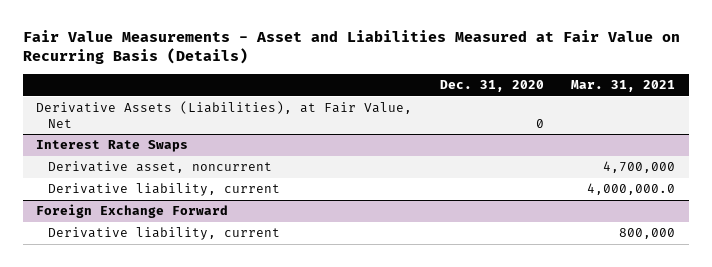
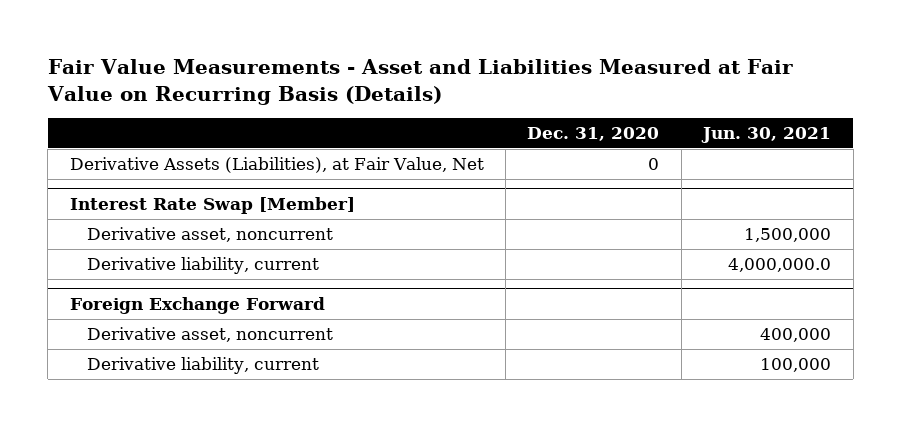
[571,80,676,93] Mar. 31, 2021 -> none
none -> [701,126,832,143] Jun. 30, 2021
[36,140,189,153] Interest Rate Swaps -> [69,197,355,215] Interest Rate Swap [Member]
none -> [87,327,334,343] Derivative asset, noncurrent

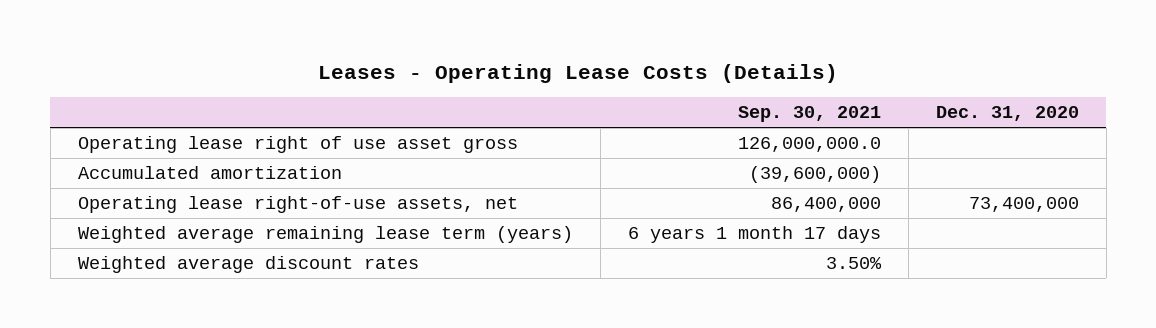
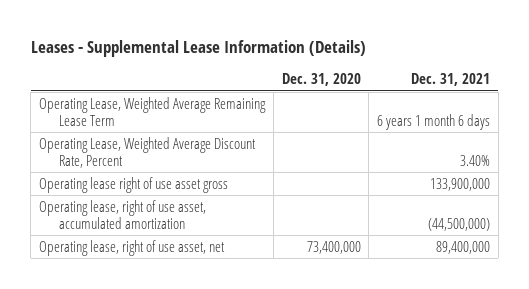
[318,63,839,83] Leases - Operating Lease Costs (Details) -> [30,40,366,58] Leases - Supplemental Lease Information (Details)
[737,106,881,123] Sep. 30, 2021 -> none
none -> [411,73,491,87] Dec. 31, 2021
none -> [39,96,267,126] Operating Lease, Weighted Average Remaining Lease Term
none -> [39,136,257,168] Operating Lease, Weighted Average Discount Rate, Percent
[77,226,573,244] Weighted average remaining lease term (years) -> none
[77,256,419,274] Weighted average discount rates -> none
[77,166,342,180] Accumulated amortization -> [39,199,207,229] Operating lease, right of use asset, accumulated amortization
[77,196,518,214] Operating lease right-of-use assets, net -> [39,239,226,256] Operating lease, right of use asset, net

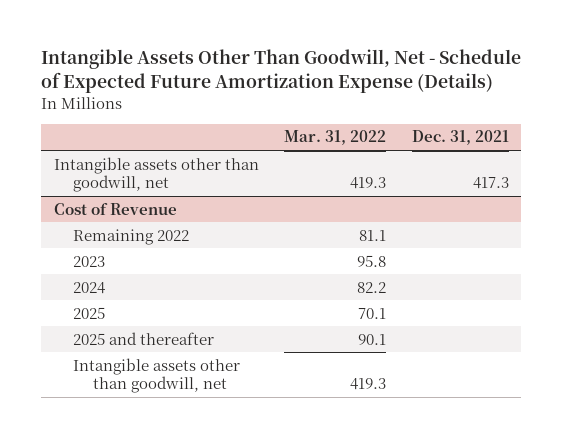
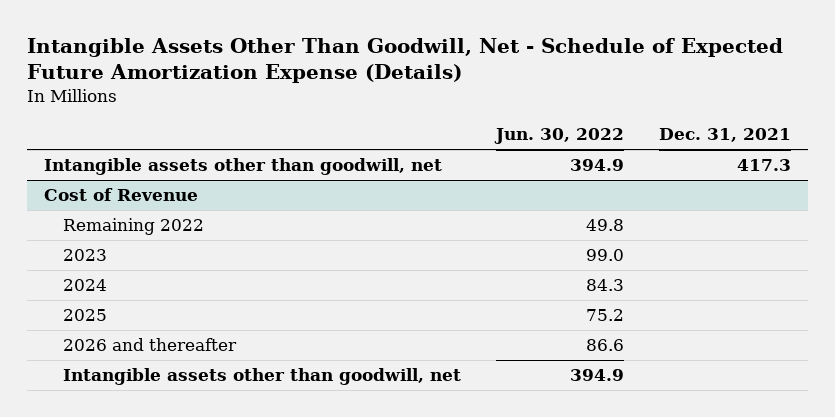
[284,130,387,146] Mar. 31, 2022 -> none
none -> [493,128,624,145] Jun. 30, 2022
[73,331,215,345] 2025 and thereafter -> [63,338,238,352] 2026 and thereafter

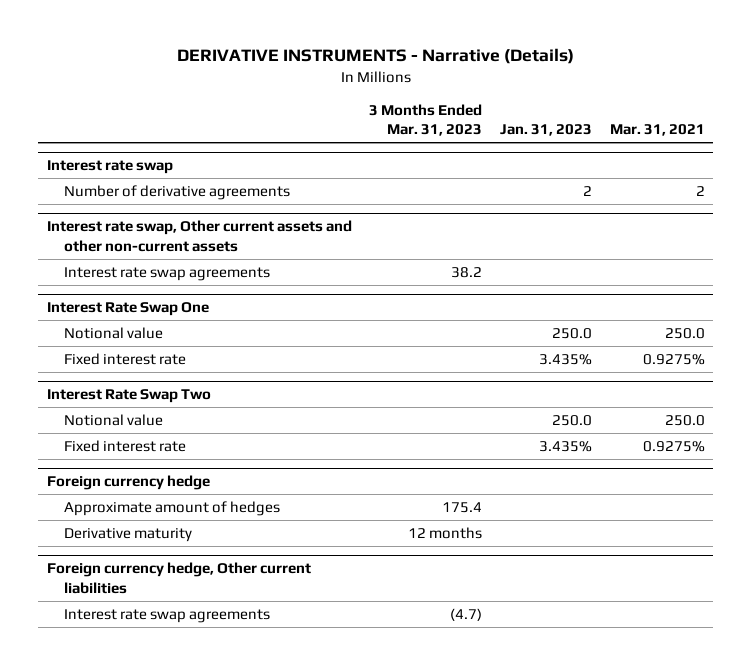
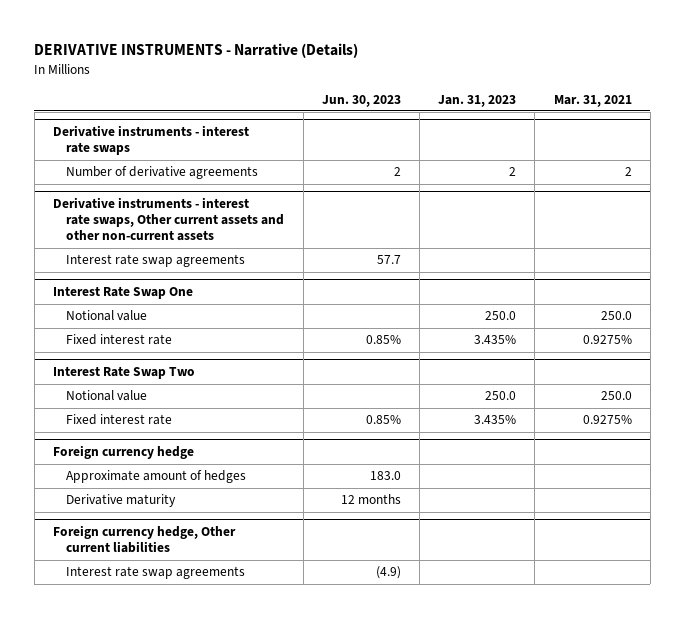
[369,103,483,137] 3 Months Ended Mar. 31, 2023 -> none
none -> [321,94,401,107] Jun. 30, 2023
[46,160,173,175] Interest rate swap -> [53,125,250,156] Derivative instruments - interest rate swaps
[46,220,352,252] Interest rate swap, Other current assets and other non-current assets -> [53,197,285,242] Derivative instruments - interest rate swaps, Other current assets and other non-current assets

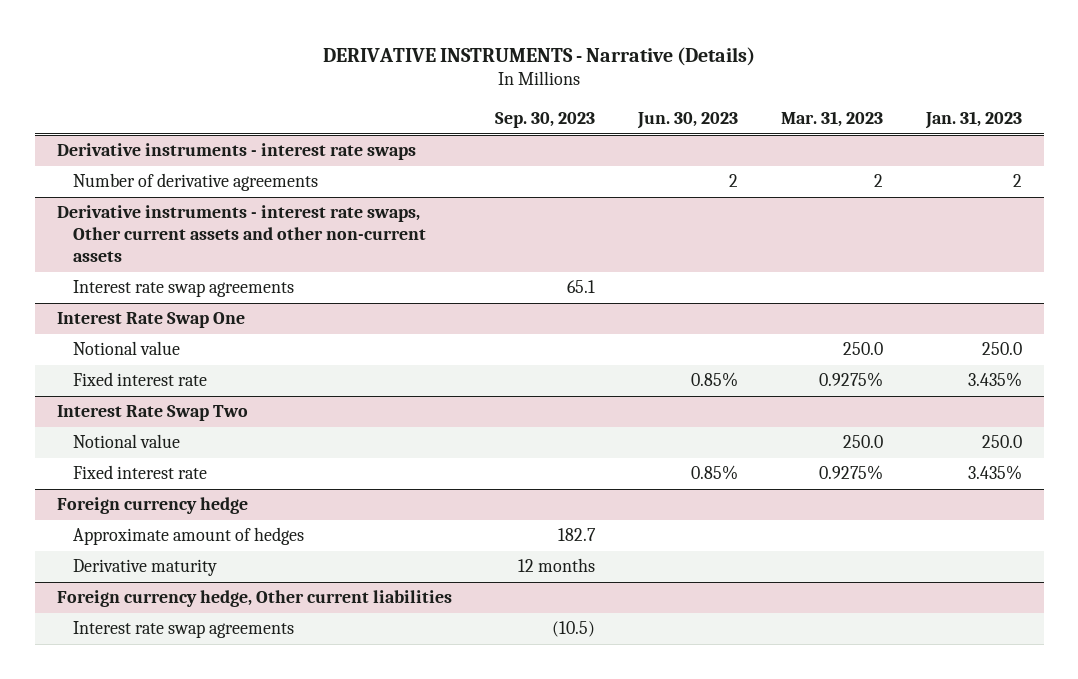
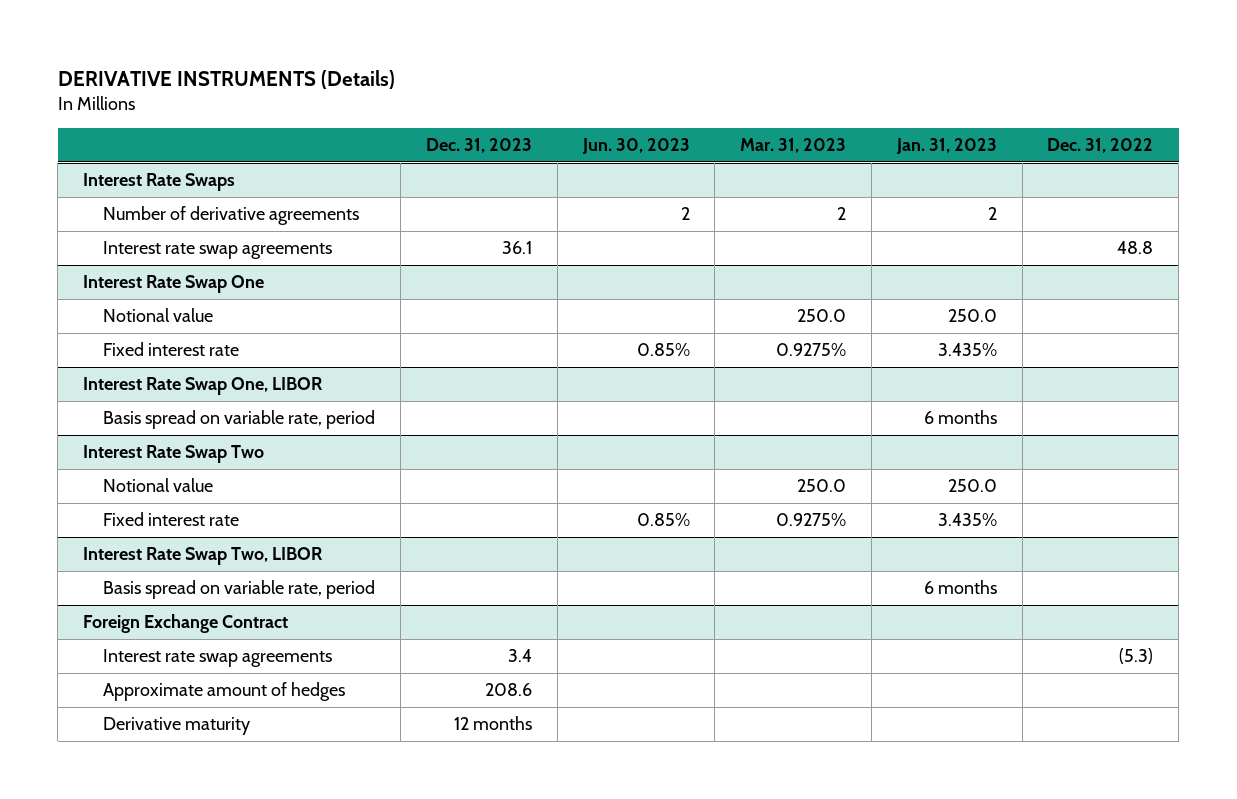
[323,46,756,66] DERIVATIVE INSTRUMENTS - Narrative (Details) -> [57,69,395,89] DERIVATIVE INSTRUMENTS (Details)
[494,111,595,128] Sep. 30, 2023 -> none
none -> [426,138,533,154] Dec. 31, 2023
none -> [1047,138,1154,154] Dec. 31, 2022
[56,143,416,161] Derivative instruments - interest rate swaps -> [83,173,236,192] Interest Rate Swaps
[56,205,427,263] Derivative instruments - interest rate swaps, Other current assets and other non-current assets -> none
[73,280,295,298] Interest rate swap agreements -> none
none -> [103,241,333,260] Interest rate swap agreements
none -> [83,377,324,396] Interest Rate Swap One, LIBOR
none -> [103,410,376,430] Basis spread on variable rate, period
none -> [83,547,324,566] Interest Rate Swap Two, LIBOR
none -> [103,580,376,600] Basis spread on variable rate, period
[56,497,248,515] Foreign currency hedge -> [83,614,289,634] Foreign Exchange Contract
none -> [103,649,333,668] Interest rate swap agreements
[56,590,452,608] Foreign currency hedge, Other current liabilities -> none
[73,621,295,639] Interest rate swap agreements -> none

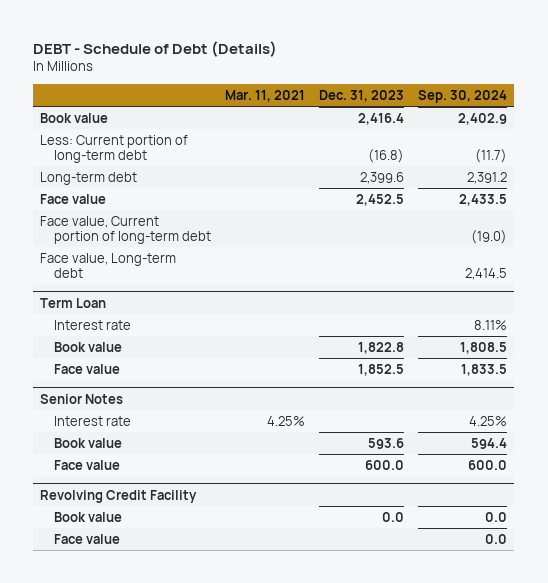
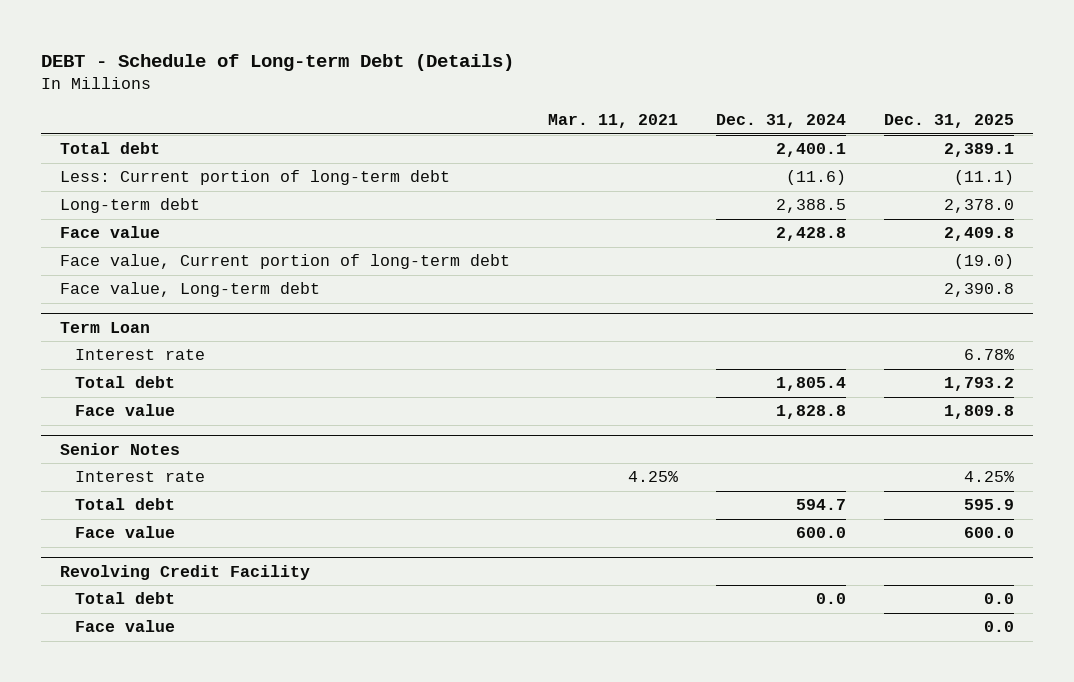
[33,40,278,57] DEBT - Schedule of Debt (Details) -> [40,53,514,71] DEBT - Schedule of Long-term Debt (Details)
[319,89,405,102] Dec. 31, 2023 -> none
[418,89,508,103] Sep. 30, 2024 -> none
none -> [715,114,846,129] Dec. 31, 2024
none -> [883,114,1014,129] Dec. 31, 2025
[40,112,109,123] Book value -> [59,142,160,155] Total debt
[53,341,122,352] Book value -> [75,376,176,389] Total debt
[53,437,122,448] Book value -> [75,498,176,511] Total debt
[53,511,122,522] Book value -> [75,592,176,605] Total debt

